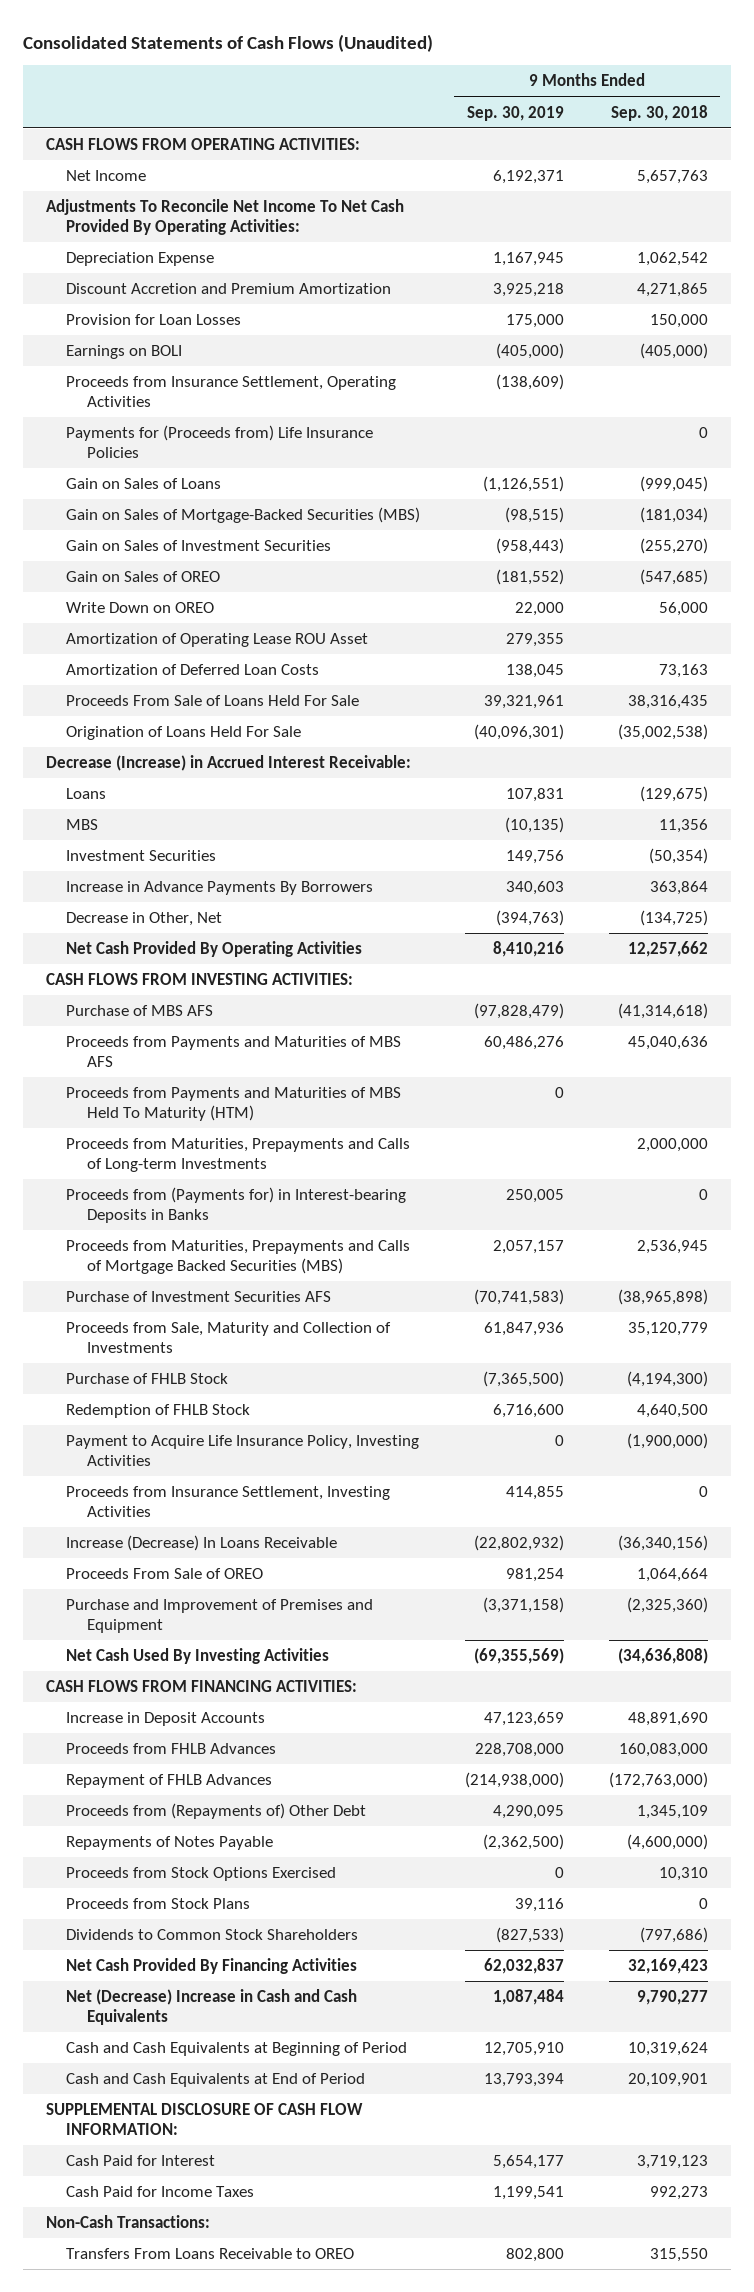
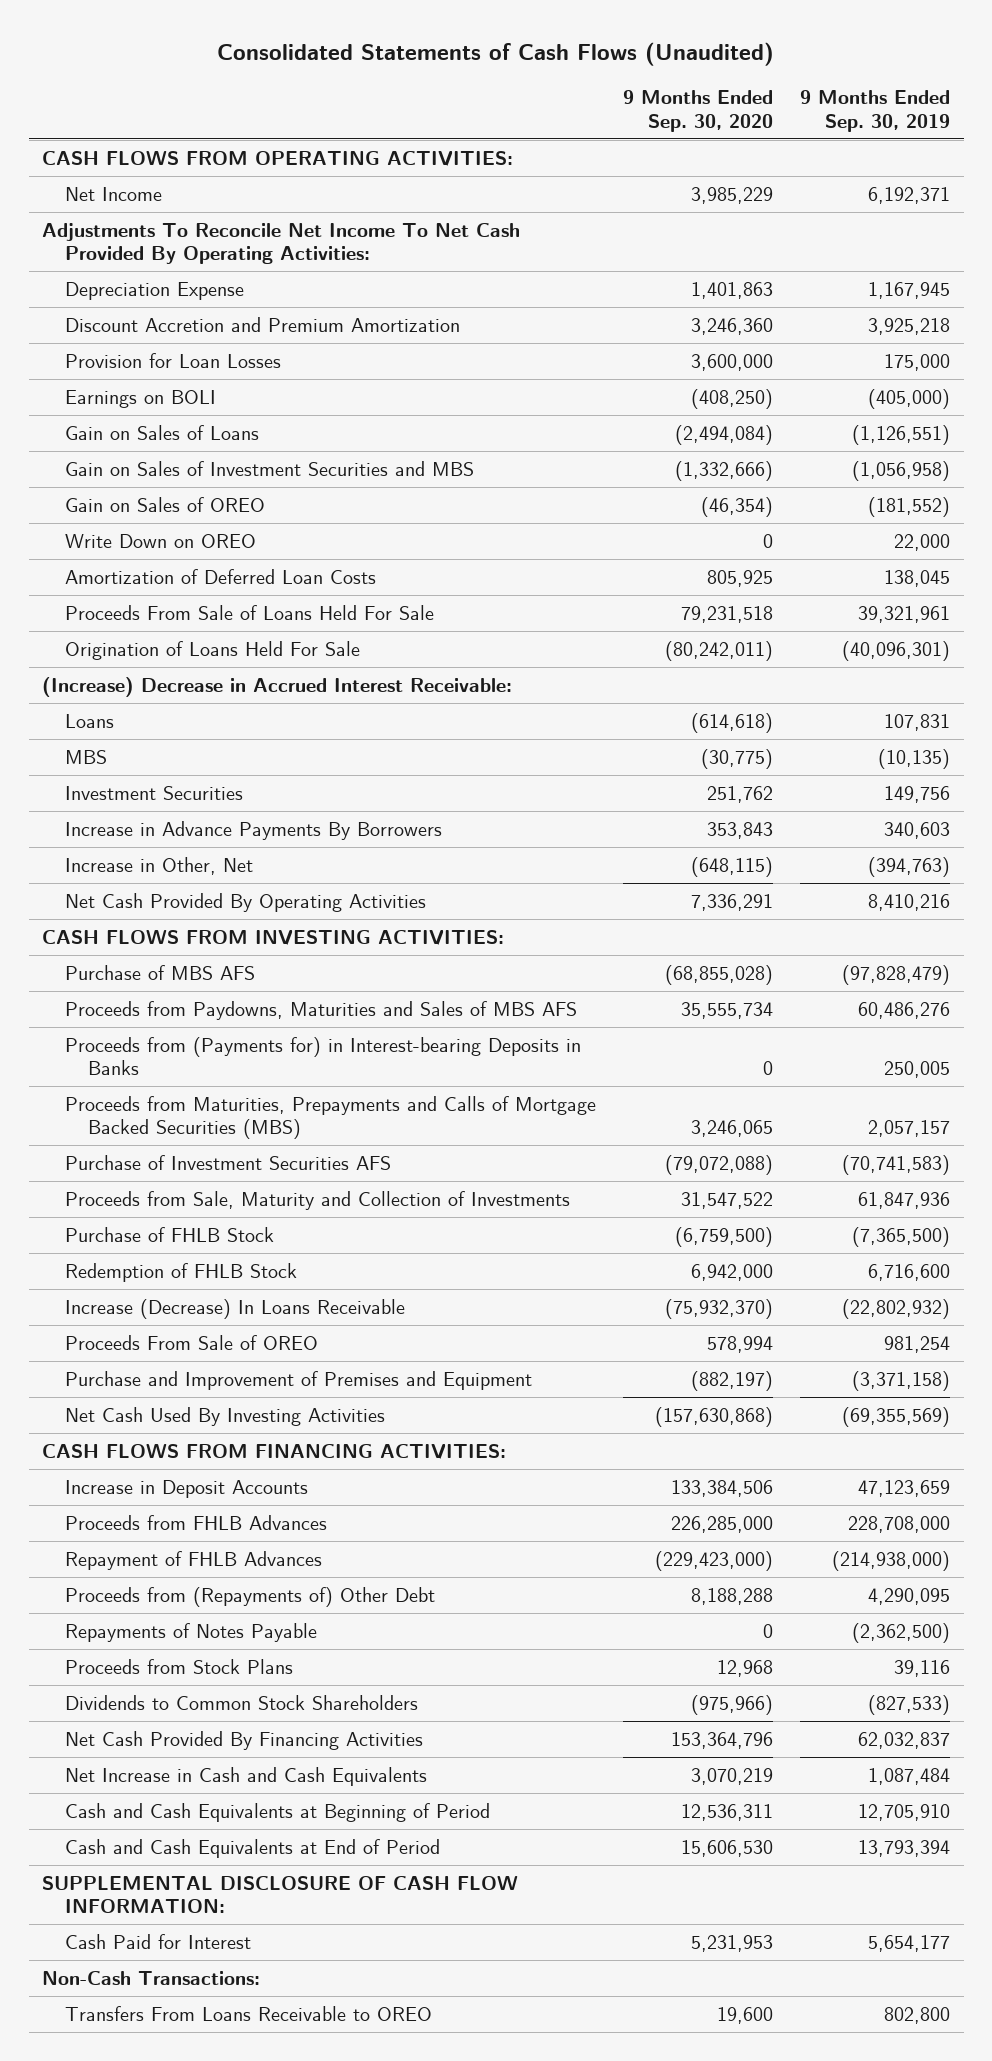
[611,104,709,121] Sep. 30, 2018 -> none
none -> [623,90,774,132] 9 Months Ended Sep. 30, 2020
[66,375,397,408] Proceeds from Insurance Settlement, Operating Activities -> none
[66,424,374,459] Payments for (Proceeds from) Life Insurance Policies -> none
[66,506,421,523] Gain on Sales of Mortgage-Backed Securities (MBS) -> none
[66,539,332,551] Gain on Sales of Investment Securities -> [64,460,474,476] Gain on Sales of Investment Securities and MBS
[496,537,565,554] (958,443) -> [852,460,951,481] (1,056,958)
[66,632,369,647] Amortization of Operating Lease ROU Asset -> none
[45,754,411,771] Decrease (Increase) in Accrued Interest Receivable: -> [42,676,513,697] (Increase) Decrease in Accrued Interest Receivable:
[66,911,223,926] Decrease in Other, Net -> [64,856,253,875] Increase in Other, Net
[66,1086,402,1122] Proceeds from Payments and Maturities of MBS Held To Maturity (HTM) -> none
[66,1137,411,1173] Proceeds from Maturities, Prepayments and Calls of Long-term Investments -> none
[66,1035,402,1068] Proceeds from Payments and Maturities of MBS AFS -> [64,1000,577,1020] Proceeds from Paydowns, Maturities and Sales of MBS AFS
[66,1434,420,1467] Payment to Acquire Life Insurance Policy, Investing Activities -> none
[66,1485,391,1518] Proceeds from Insurance Settlement, Investing Activities -> none
[66,1866,337,1881] Proceeds from Stock Options Exercised -> none
[66,1988,358,2026] Net (Decrease) Increase in Cash and Cash Equivalents -> [64,1766,427,1786] Net Increase in Cash and Cash Equivalents
[66,2185,255,2197] Cash Paid for Income Taxes -> none

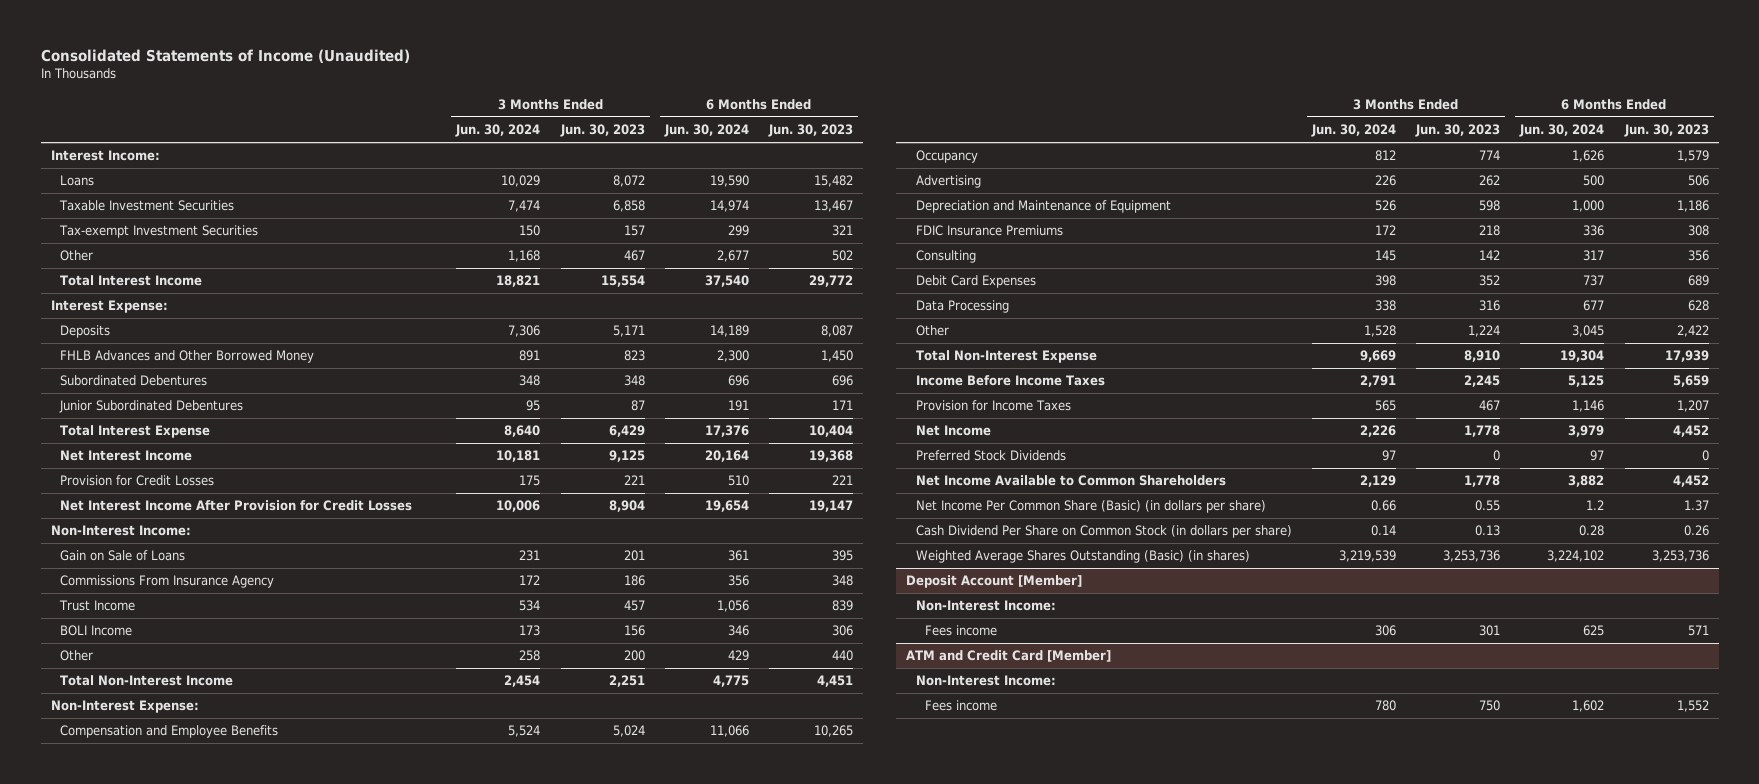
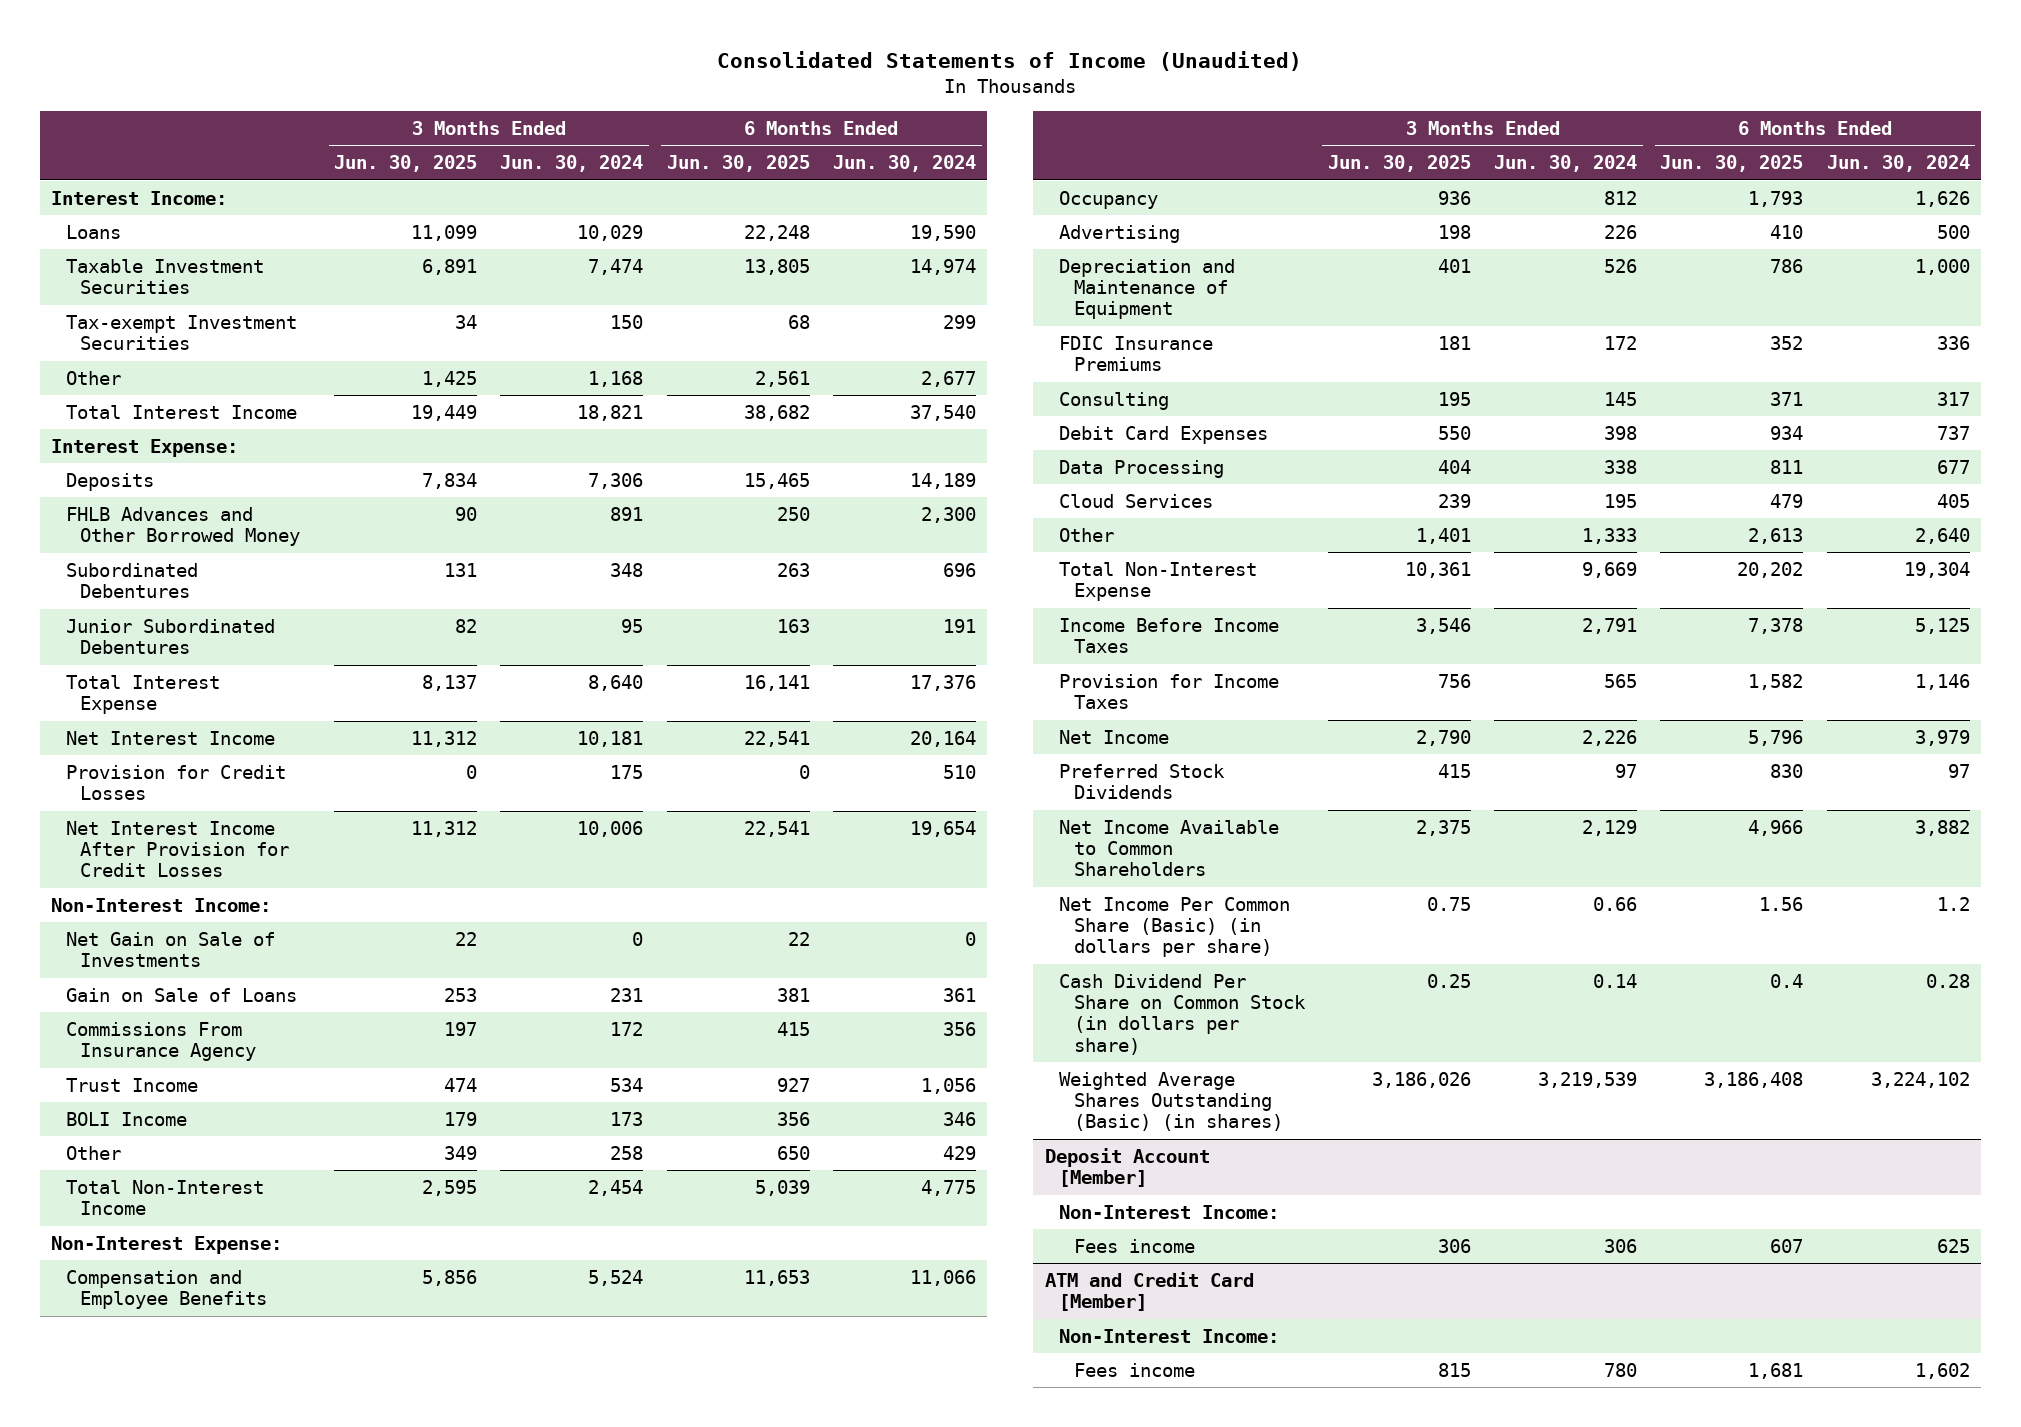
[559,124,645,138] Jun. 30, 2023 -> none
[768,124,854,138] Jun. 30, 2023 -> none
none -> [334,155,478,173] Jun. 30, 2025
none -> [666,155,810,173] Jun. 30, 2025
none -> [65,931,275,968] Net Gain on Sale of Investments
none -> [1059,493,1214,508] Cloud Services
[1363,325,1396,338] 1,528 -> [1582,527,1638,544] 1,333
[1572,325,1605,338] 3,045 -> [1914,527,1970,544] 2,640

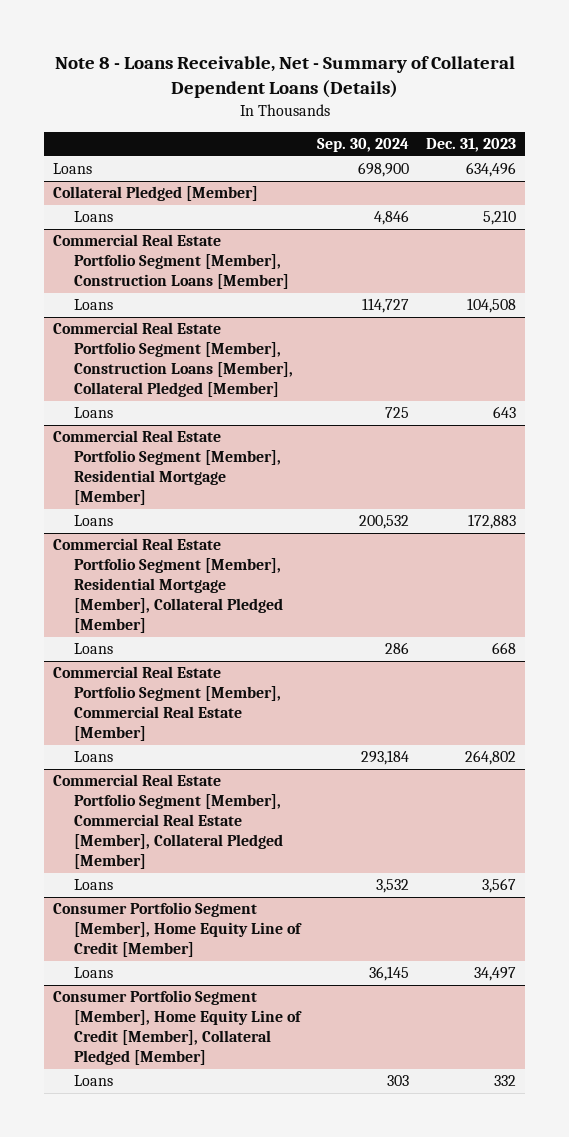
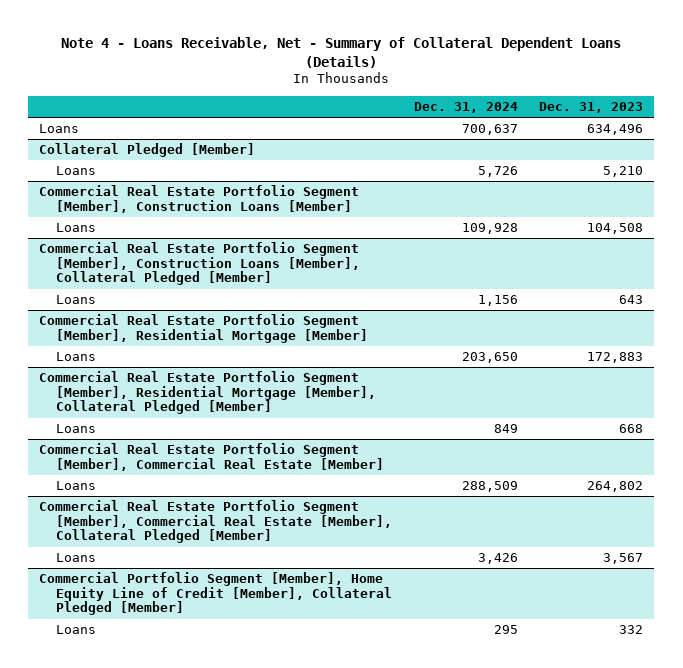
[54,56,515,99] Note 8 - Loans Receivable, Net - Summary of Collateral Dependent Loans (Details) -> [61,36,622,68] Note 4 - Loans Receivable, Net - Summary of Collateral Dependent Loans (Details)
[317,138,410,153] Sep. 30, 2024 -> none
none -> [413,102,518,114] Dec. 31, 2024
[52,902,303,958] Consumer Portfolio Segment [Member], Home Equity Line of Credit [Member] -> none
[74,967,114,979] Loans -> none
[52,990,303,1066] Consumer Portfolio Segment [Member], Home Equity Line of Credit [Member], Collateral Pledged [Member] -> [39,572,392,616] Commercial Portfolio Segment [Member], Home Equity Line of Credit [Member], Collateral Pledged [Member]

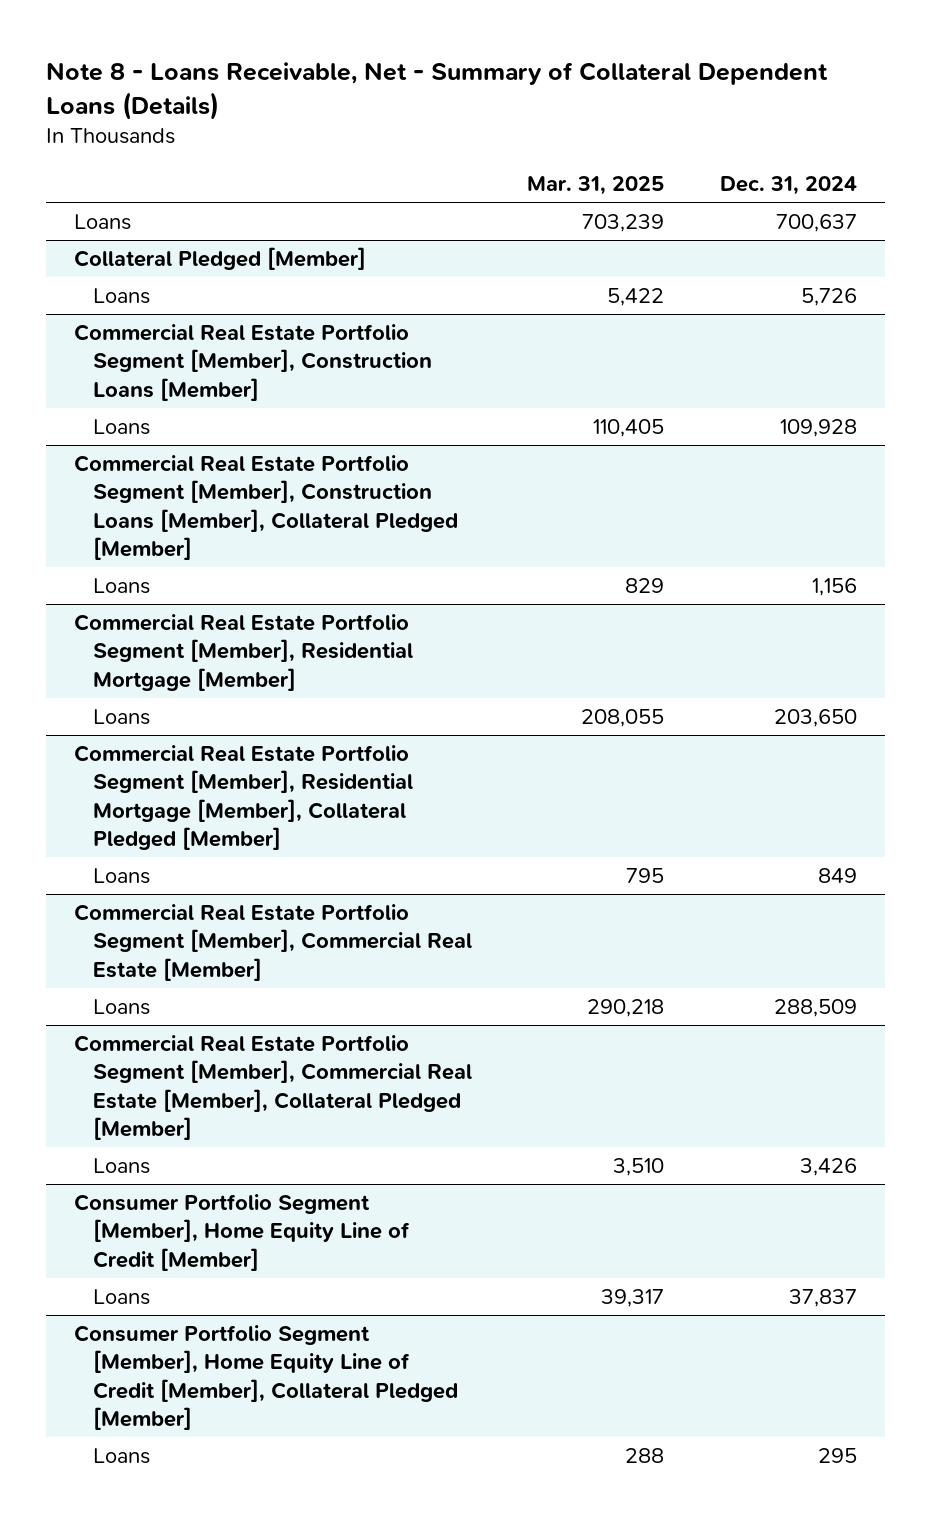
[61,36,622,68] Note 4 - Loans Receivable, Net - Summary of Collateral Dependent Loans (Details) -> [45,61,828,120] Note 8 - Loans Receivable, Net - Summary of Collateral Dependent Loans (Details)
[539,102,644,114] Dec. 31, 2023 -> none
none -> [527,175,665,195] Mar. 31, 2025
none -> [73,1194,410,1271] Consumer Portfolio Segment [Member], Home Equity Line of Credit [Member]
none -> [92,1289,150,1306] Loans
[39,572,392,616] Commercial Portfolio Segment [Member], Home Equity Line of Credit [Member], Collateral Pledged [Member] -> [73,1325,458,1430] Consumer Portfolio Segment [Member], Home Equity Line of Credit [Member], Collateral Pledged [Member]

